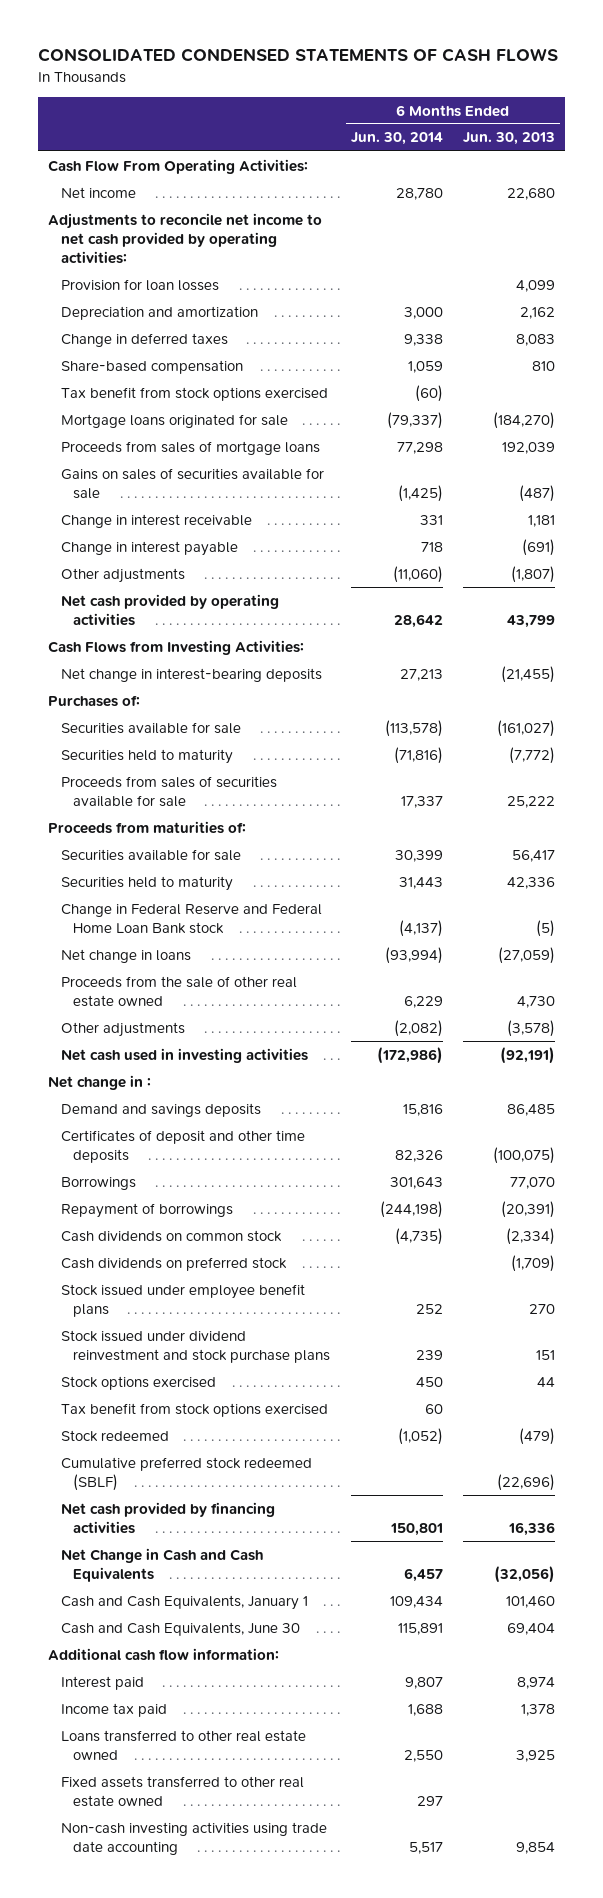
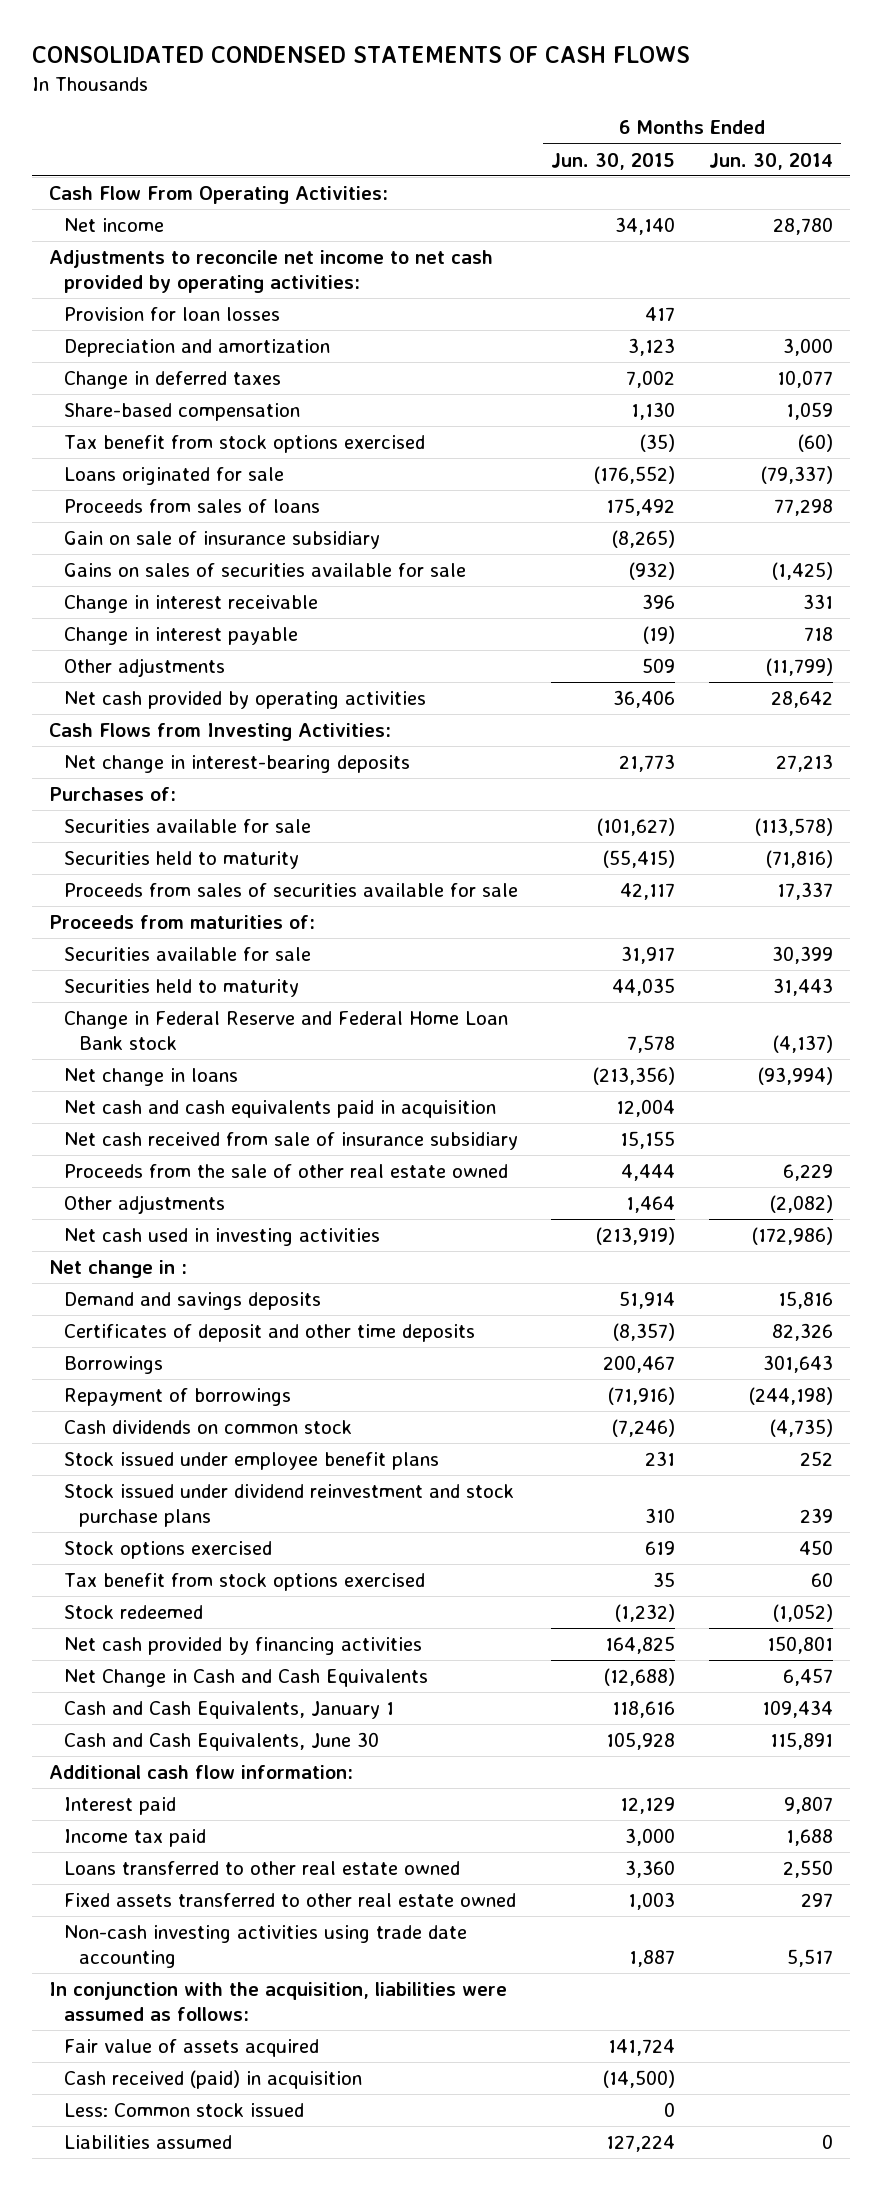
[463,132,556,146] Jun. 30, 2013 -> none
none -> [551,152,676,170] Jun. 30, 2015
[403,333,443,346] 9,338 -> [777,370,834,389] 10,077
[60,413,288,428] Mortgage loans originated for sale -> [63,467,284,486] Loans originated for sale
[60,440,320,455] Proceeds from sales of mortgage loans -> [63,499,320,514] Proceeds from sales of loans
none -> [63,531,380,550] Gain on sale of insurance subsidiary
[392,565,443,583] (11,060) -> [766,658,834,677] (11,799)
none -> [63,1100,496,1119] Net cash and cash equivalents paid in acquisition
none -> [63,1132,518,1151] Net cash received from sale of insurance subsidiary
[60,1256,287,1271] Cash dividends on preferred stock -> none
[60,1456,312,1491] Cumulative preferred stock redeemed (SBLF) -> none
none -> [48,1982,507,2022] In conjunction with the acquisition, liabilities were assumed as follows:
none -> [63,2039,319,2058] Fair value of assets acquired
none -> [63,2070,362,2090] Cash received (paid) in acquisition
none -> [63,2103,304,2118] Less: Common stock issued
none -> [63,2135,232,2150] Liabilities assumed

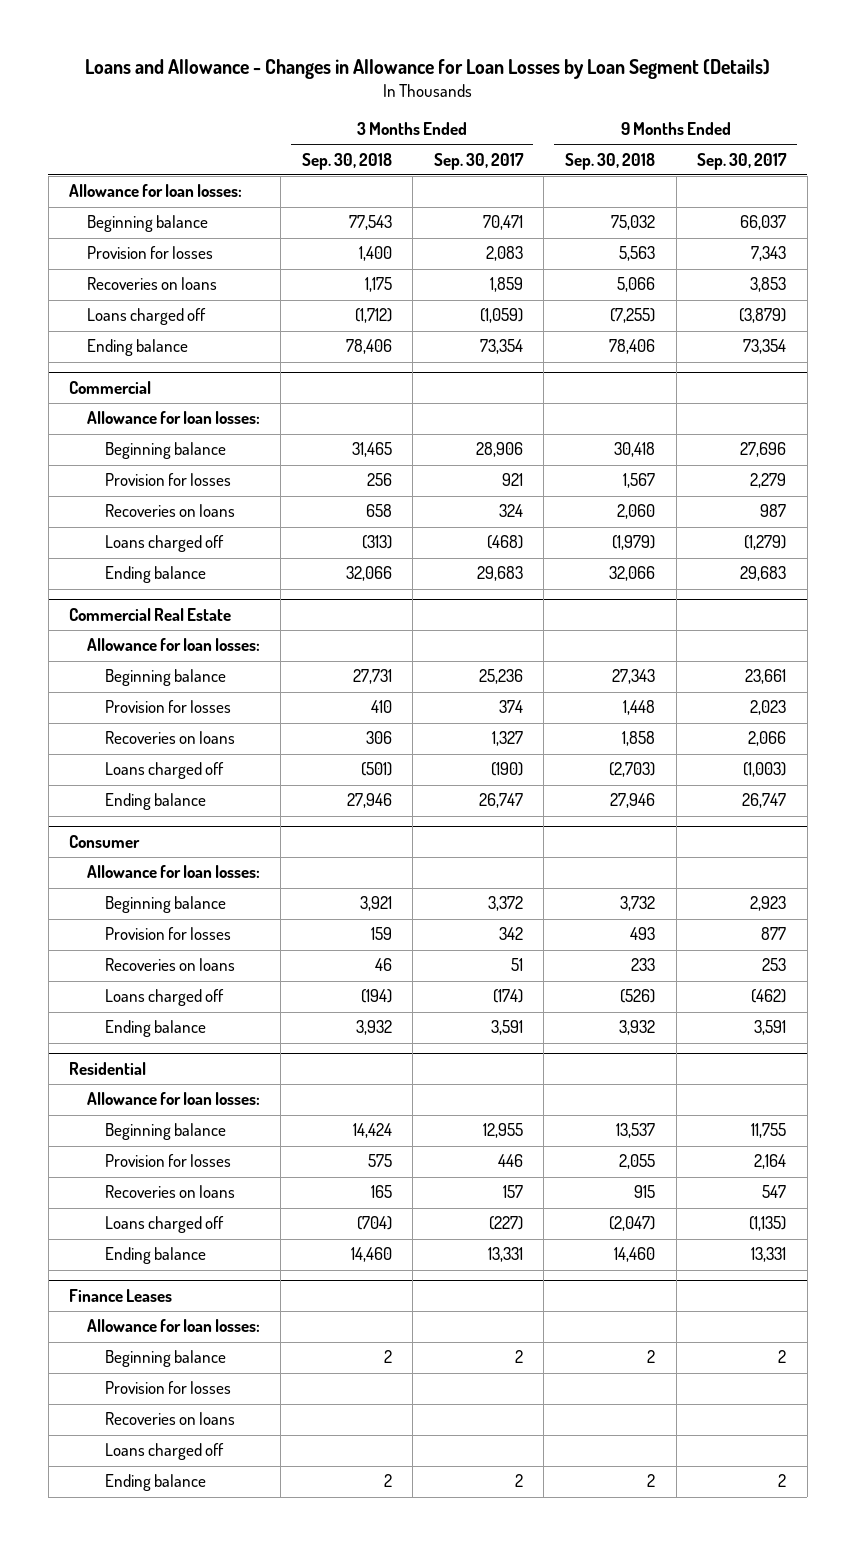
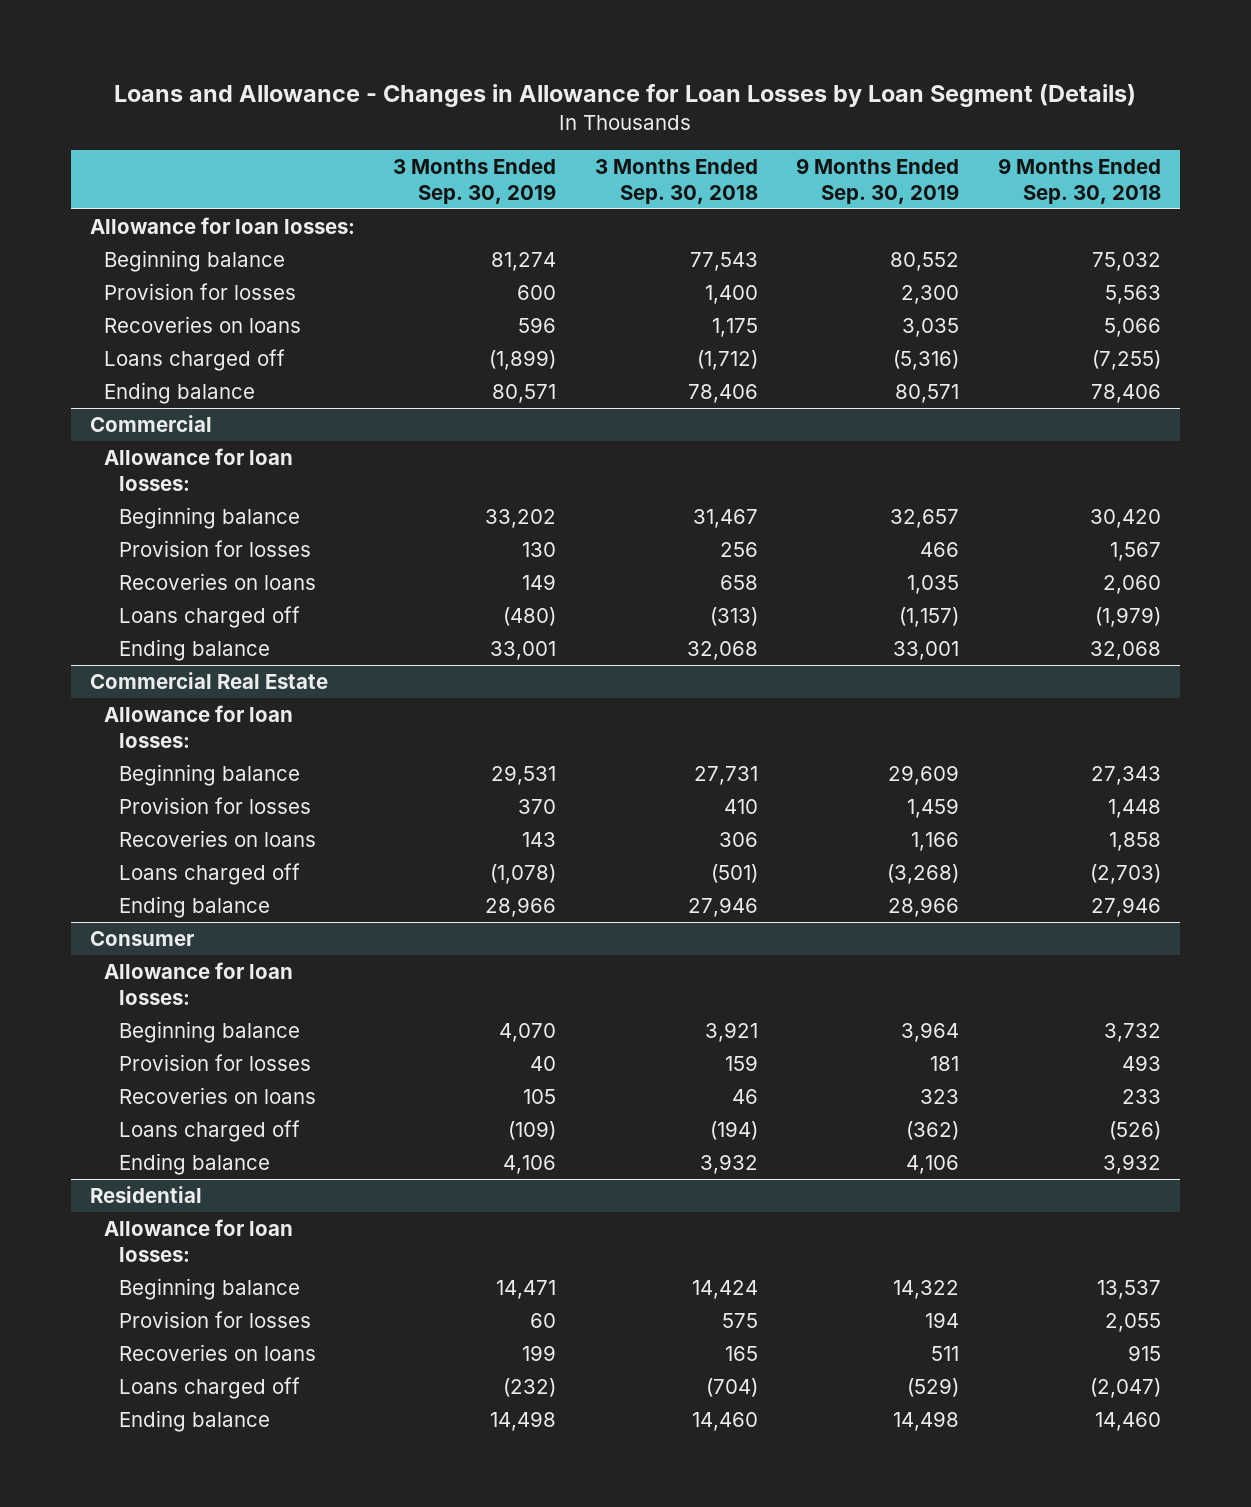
[433,152,524,170] Sep. 30, 2017 -> none
[697,152,788,170] Sep. 30, 2017 -> none
none -> [393,158,557,204] 3 Months Ended Sep. 30, 2019
none -> [796,157,960,204] 9 Months Ended Sep. 30, 2019
[351,442,392,458] 31,465 -> [692,508,758,528] 31,467
[613,442,655,458] 30,418 -> [1089,508,1161,528] 30,420
[345,566,392,582] 32,066 -> [686,640,758,660] 32,068
[608,566,655,582] 32,066 -> [1089,640,1161,660] 32,068
[69,1289,173,1303] Finance Leases -> none
[86,1319,260,1333] Allowance for loan losses: -> none
[104,1350,226,1368] Beginning balance -> none
[104,1381,231,1395] Provision for losses -> none
[104,1412,235,1426] Recoveries on loans -> none
[104,1443,224,1461] Loans charged off -> none
[104,1474,206,1492] Ending balance -> none

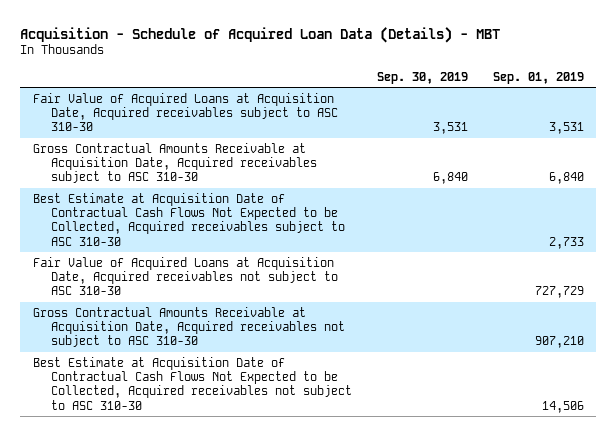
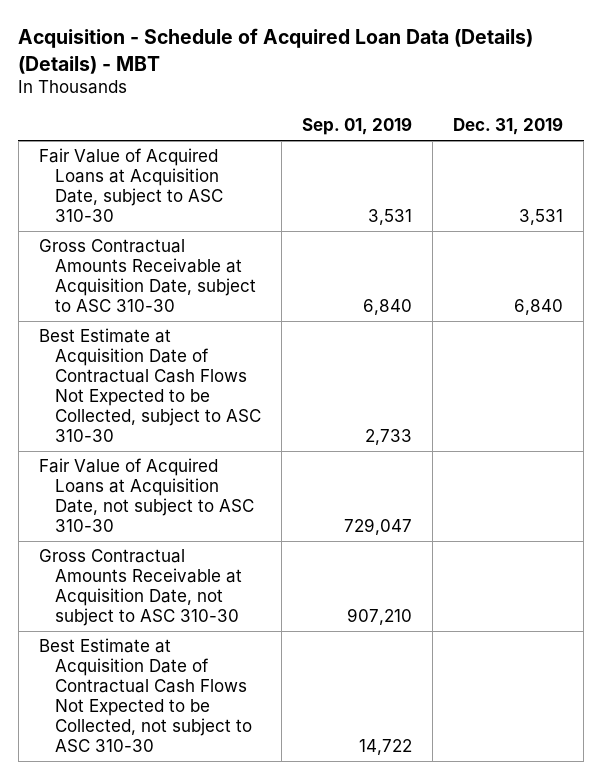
[20,26,501,43] Acquisition - Schedule of Acquired Loan Data (Details) - MBT -> [18,28,534,74] Acquisition - Schedule of Acquired Loan Data (Details) (Details) - MBT
[376,71,468,84] Sep. 30, 2019 -> none
none -> [453,117,564,136] Dec. 31, 2019
[32,92,339,132] Fair Value of Acquired Loans at Acquisition Date, Acquired receivables subject to ASC 310-30 -> [38,148,223,222] Fair Value of Acquired Loans at Acquisition Date, subject to ASC 310-30
[32,142,318,184] Gross Contractual Amounts Receivable at Acquisition Date, Acquired receivables subject to ASC 310-30 -> [38,239,256,312] Gross Contractual Amounts Receivable at Acquisition Date, subject to ASC 310-30
[32,192,346,246] Best Estimate at Acquisition Date of Contractual Cash Flows Not Expected to be Collected, Acquired receivables subject to ASC 310-30 -> [38,328,261,442] Best Estimate at Acquisition Date of Contractual Cash Flows Not Expected to be Collected, subject to ASC 310-30
[32,256,339,296] Fair Value of Acquired Loans at Acquisition Date, Acquired receivables not subject to ASC 310-30 -> [38,458,254,532] Fair Value of Acquired Loans at Acquisition Date, not subject to ASC 310-30
[534,286,584,299] 727,729 -> [344,517,413,535] 729,047
[32,306,346,348] Gross Contractual Amounts Receivable at Acquisition Date, Acquired receivables not subject to ASC 310-30 -> [38,549,242,626] Gross Contractual Amounts Receivable at Acquisition Date, not subject to ASC 310-30
[32,356,353,410] Best Estimate at Acquisition Date of Contractual Cash Flows Not Expected to be Collected, Acquired receivables not subject to ASC 310-30 -> [38,638,252,752] Best Estimate at Acquisition Date of Contractual Cash Flows Not Expected to be Collected, not subject to ASC 310-30
[541,400,584,413] 14,506 -> [359,738,413,755] 14,722

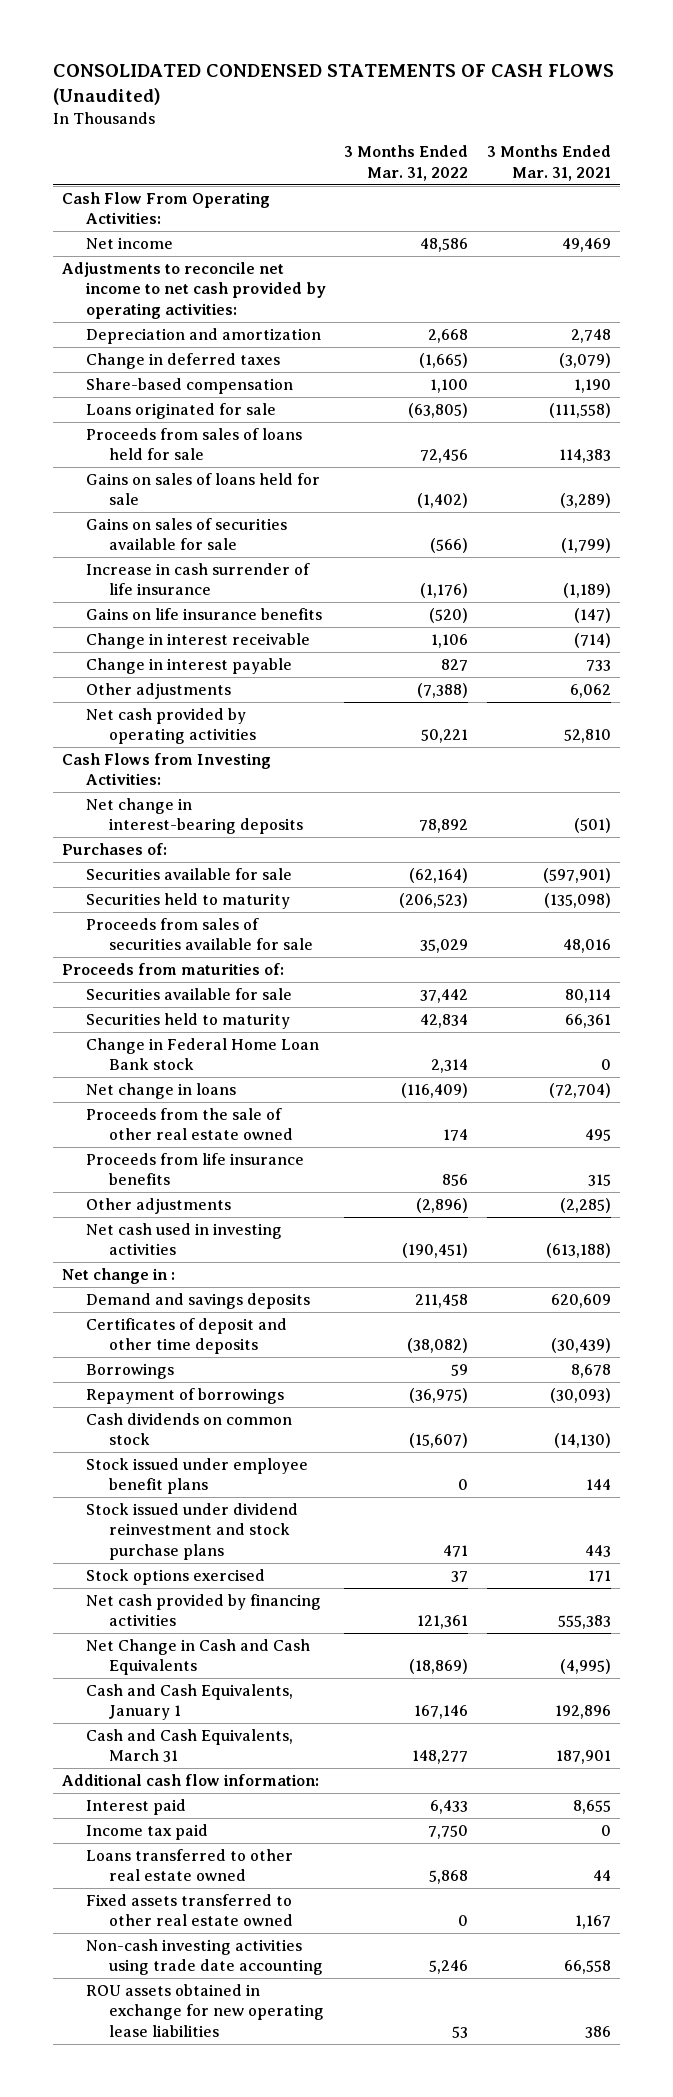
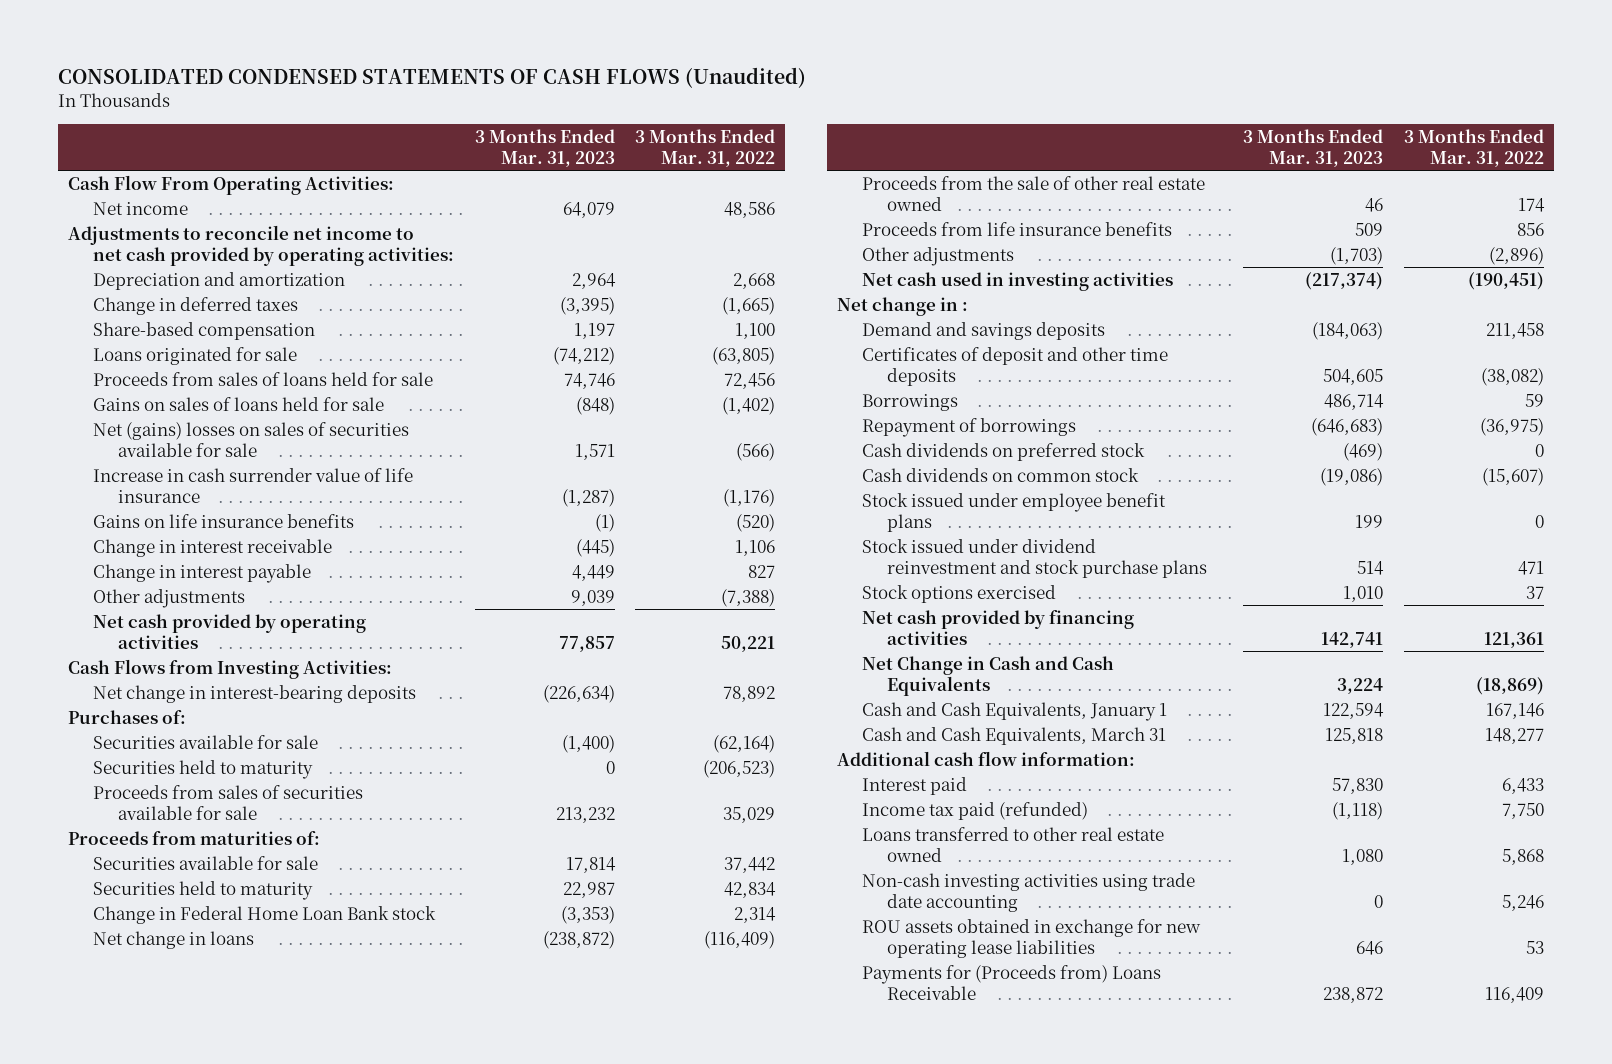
[486,145,611,181] 3 Months Ended Mar. 31, 2021 -> none
none -> [474,128,615,167] 3 Months Ended Mar. 31, 2023
[85,517,287,551] Gains on sales of securities available for sale -> [93,421,410,457] Net (gains) losses on sales of securities available for sale
[85,562,310,596] Increase in cash surrender of life insurance -> [93,467,414,503] Increase in cash surrender value of life insurance
none -> [862,442,1146,461] Cash dividends on preferred stock
[85,1823,208,1840] Income tax paid -> [862,801,1089,820] Income tax paid (refunded)
[85,1893,294,1927] Fixed assets transferred to other real estate owned -> none
none -> [862,964,1162,1000] Payments for (Proceeds from) Loans Receivable

